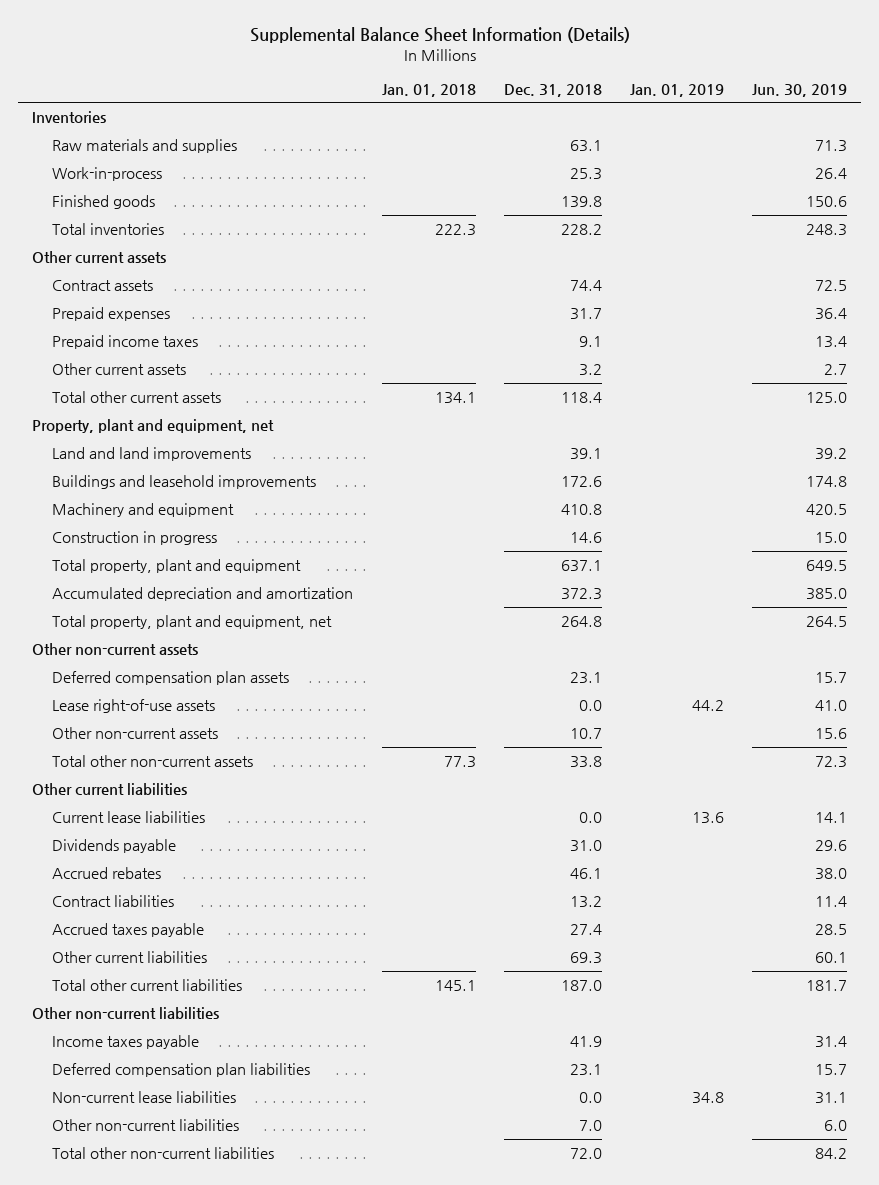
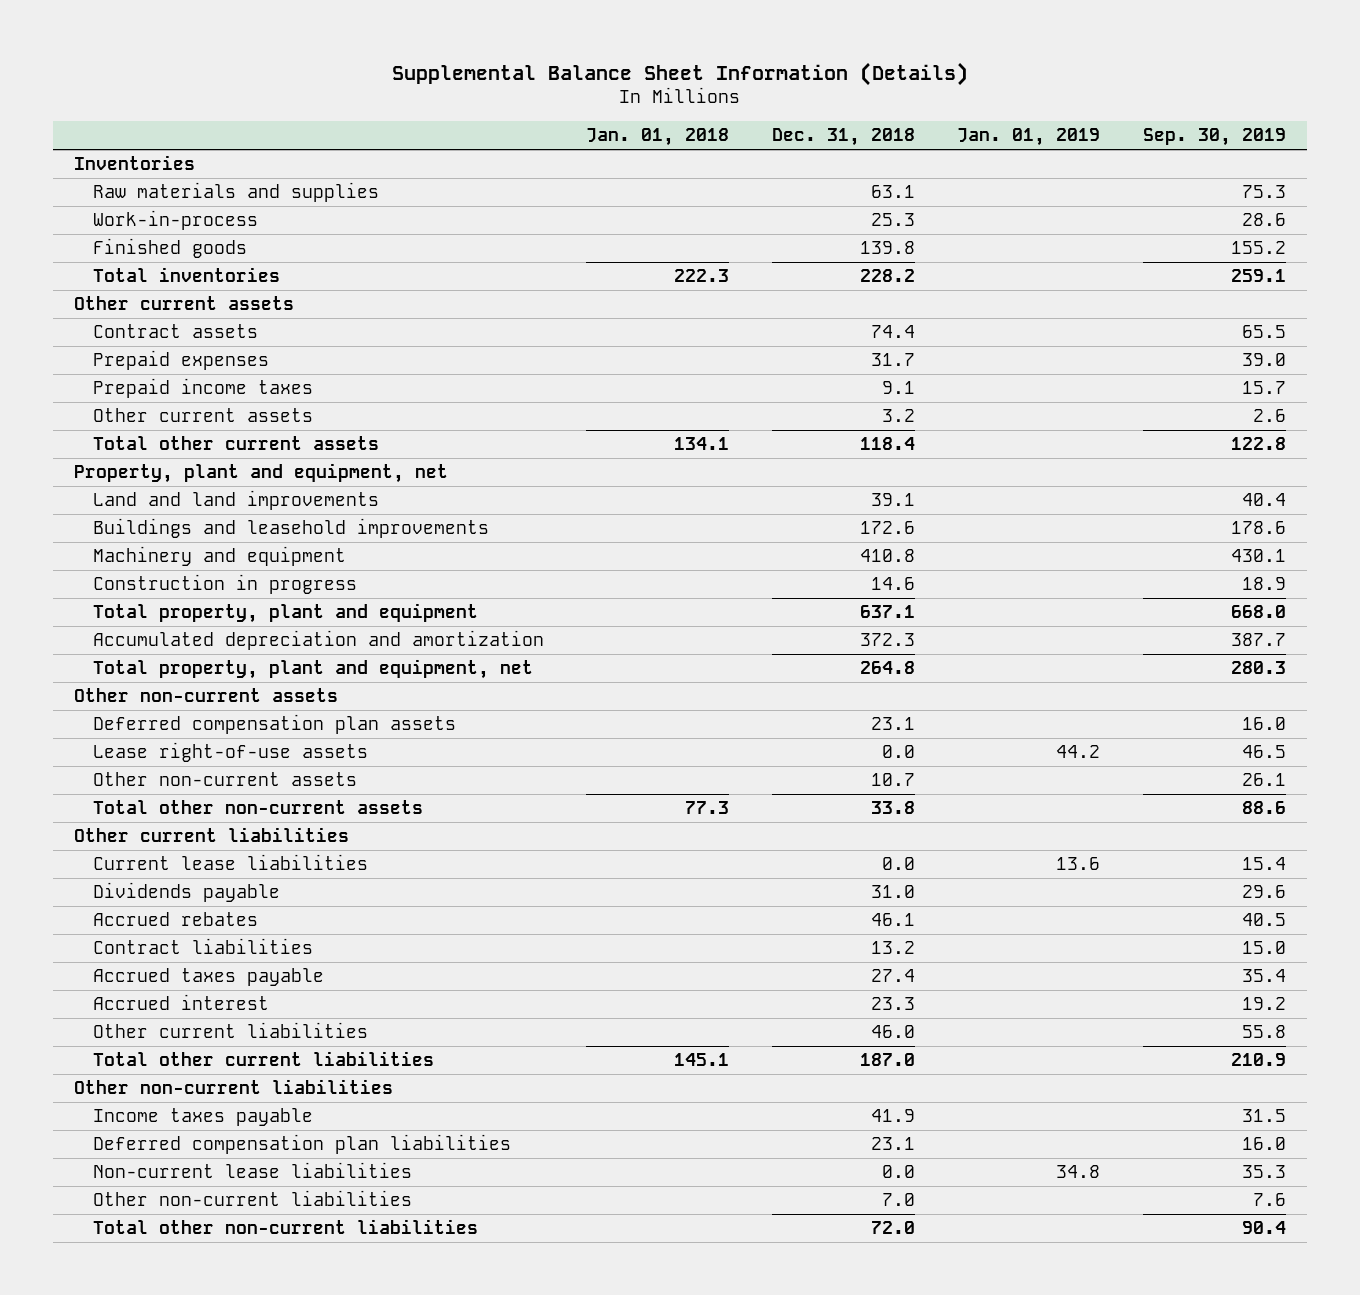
[752,83,848,97] Jun. 30, 2019 -> none
none -> [1142,127,1286,146] Sep. 30, 2019
none -> [92,994,269,1011] Accrued interest
[569,951,602,964] 69.3 -> [870,1025,915,1039] 46.0

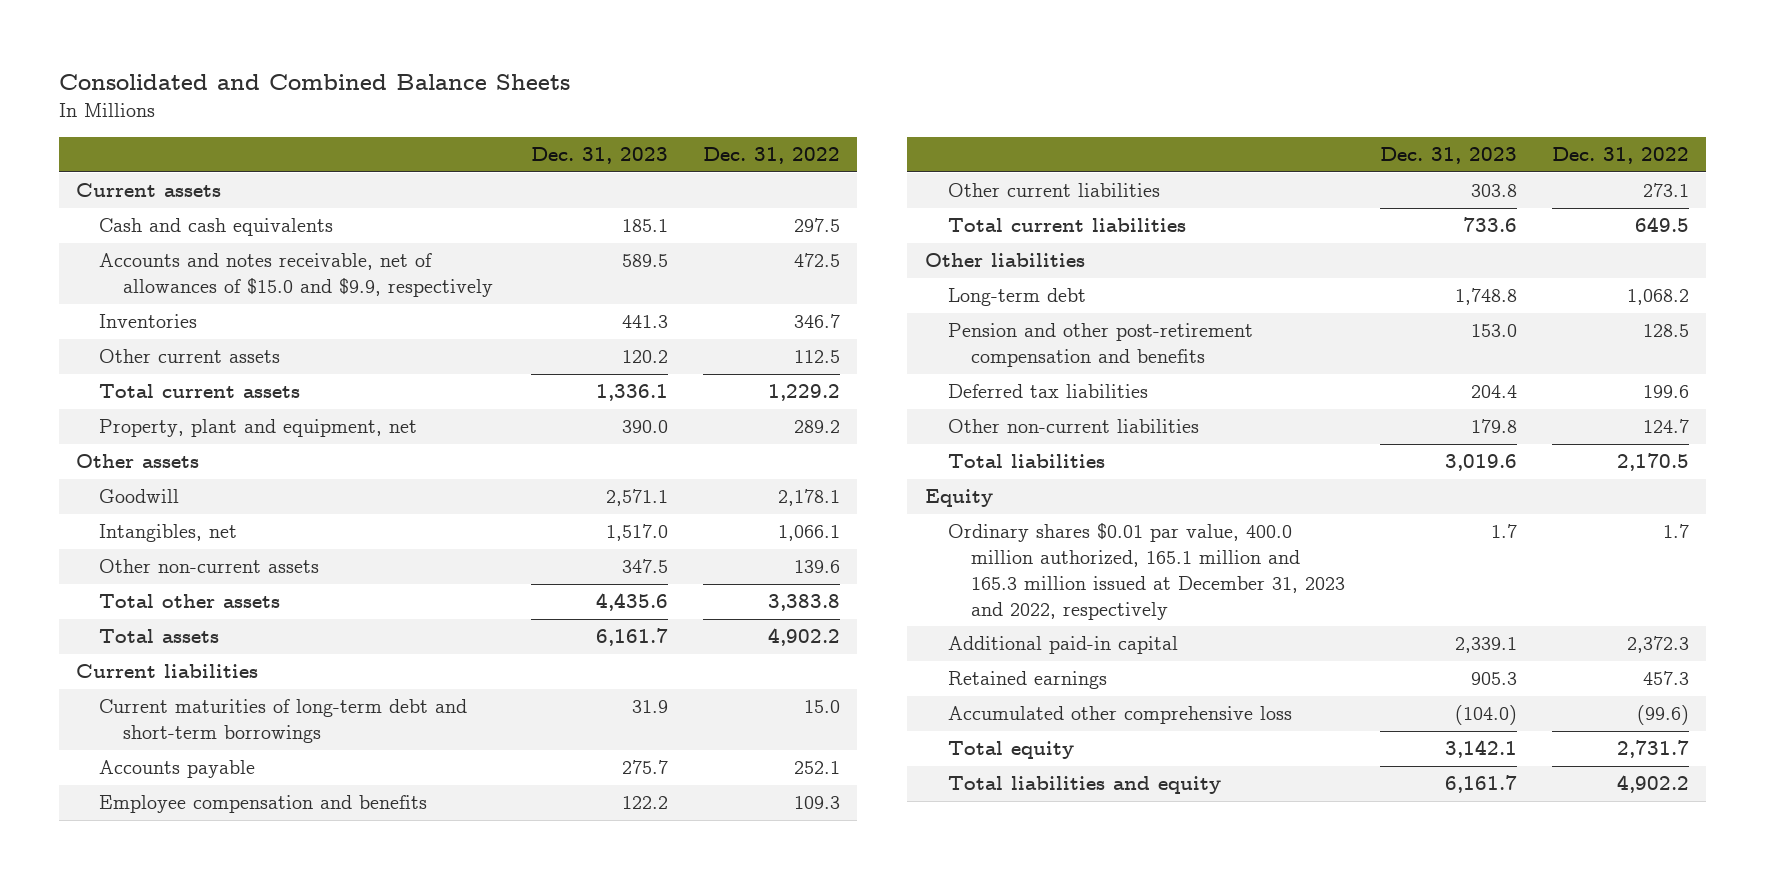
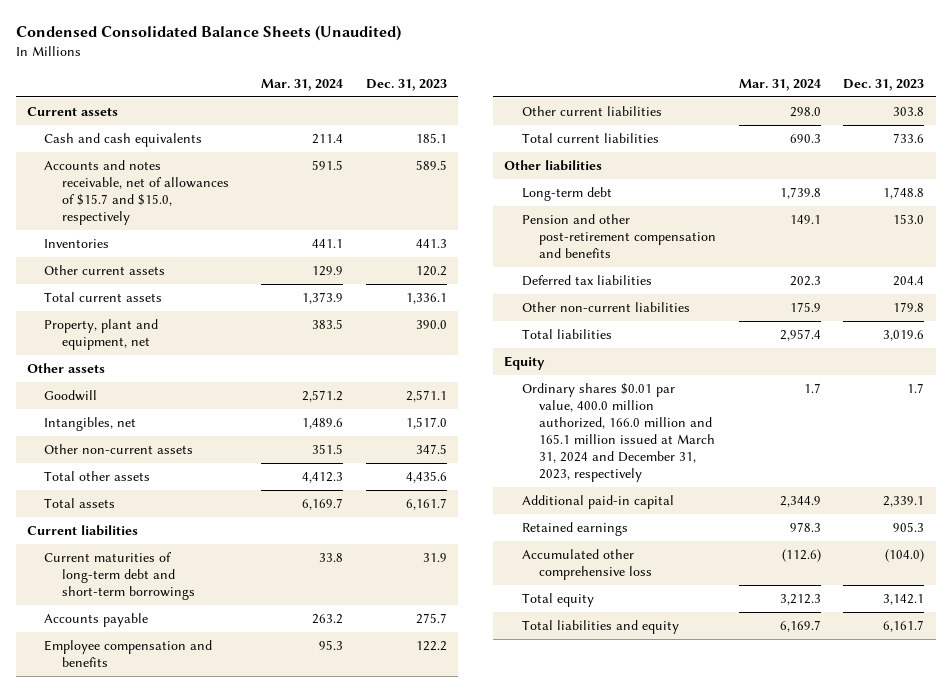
[58,73,570,90] Consolidated and Combined Balance Sheets -> [15,25,401,42] Condensed Consolidated Balance Sheets (Unaudited)
[702,147,840,165] Dec. 31, 2022 -> none
none -> [261,78,344,91] Mar. 31, 2024
[99,253,493,298] Accounts and notes receivable, net of allowances of $15.0 and $9.9, respectively -> [44,160,229,225] Accounts and notes receivable, net of allowances of $15.7 and $15.0, respectively
[948,523,1346,620] Ordinary shares $0.01 par value, 400.0 million authorized, 165.1 million and 165.3 million issued at December 31, 2023 and 2022, respectively -> [521,383,715,482] Ordinary shares $0.01 par value, 400.0 million authorized, 166.0 million and 165.1 million issued at March 31, 2024 and December 31, 2023, respectively

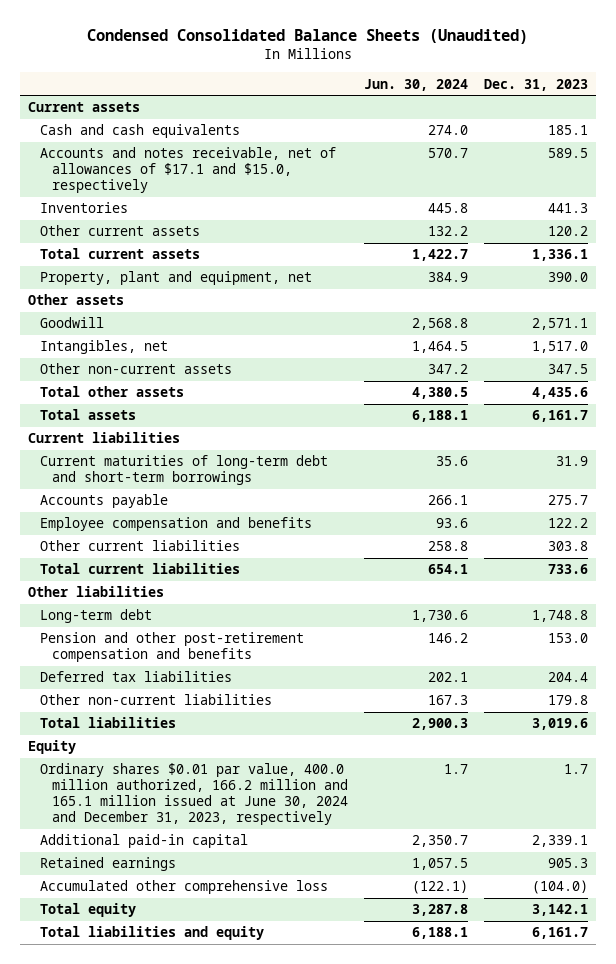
[261,78,344,91] Mar. 31, 2024 -> none
none -> [363,78,468,91] Jun. 30, 2024
[44,160,229,225] Accounts and notes receivable, net of allowances of $15.7 and $15.0, respectively -> [39,147,336,194] Accounts and notes receivable, net of allowances of $17.1 and $15.0, respectively
[521,383,715,482] Ordinary shares $0.01 par value, 400.0 million authorized, 166.0 million and 165.1 million issued at March 31, 2024 and December 31, 2023, respectively -> [39,763,348,826] Ordinary shares $0.01 par value, 400.0 million authorized, 166.2 million and 165.1 million issued at June 30, 2024 and December 31, 2023, respectively

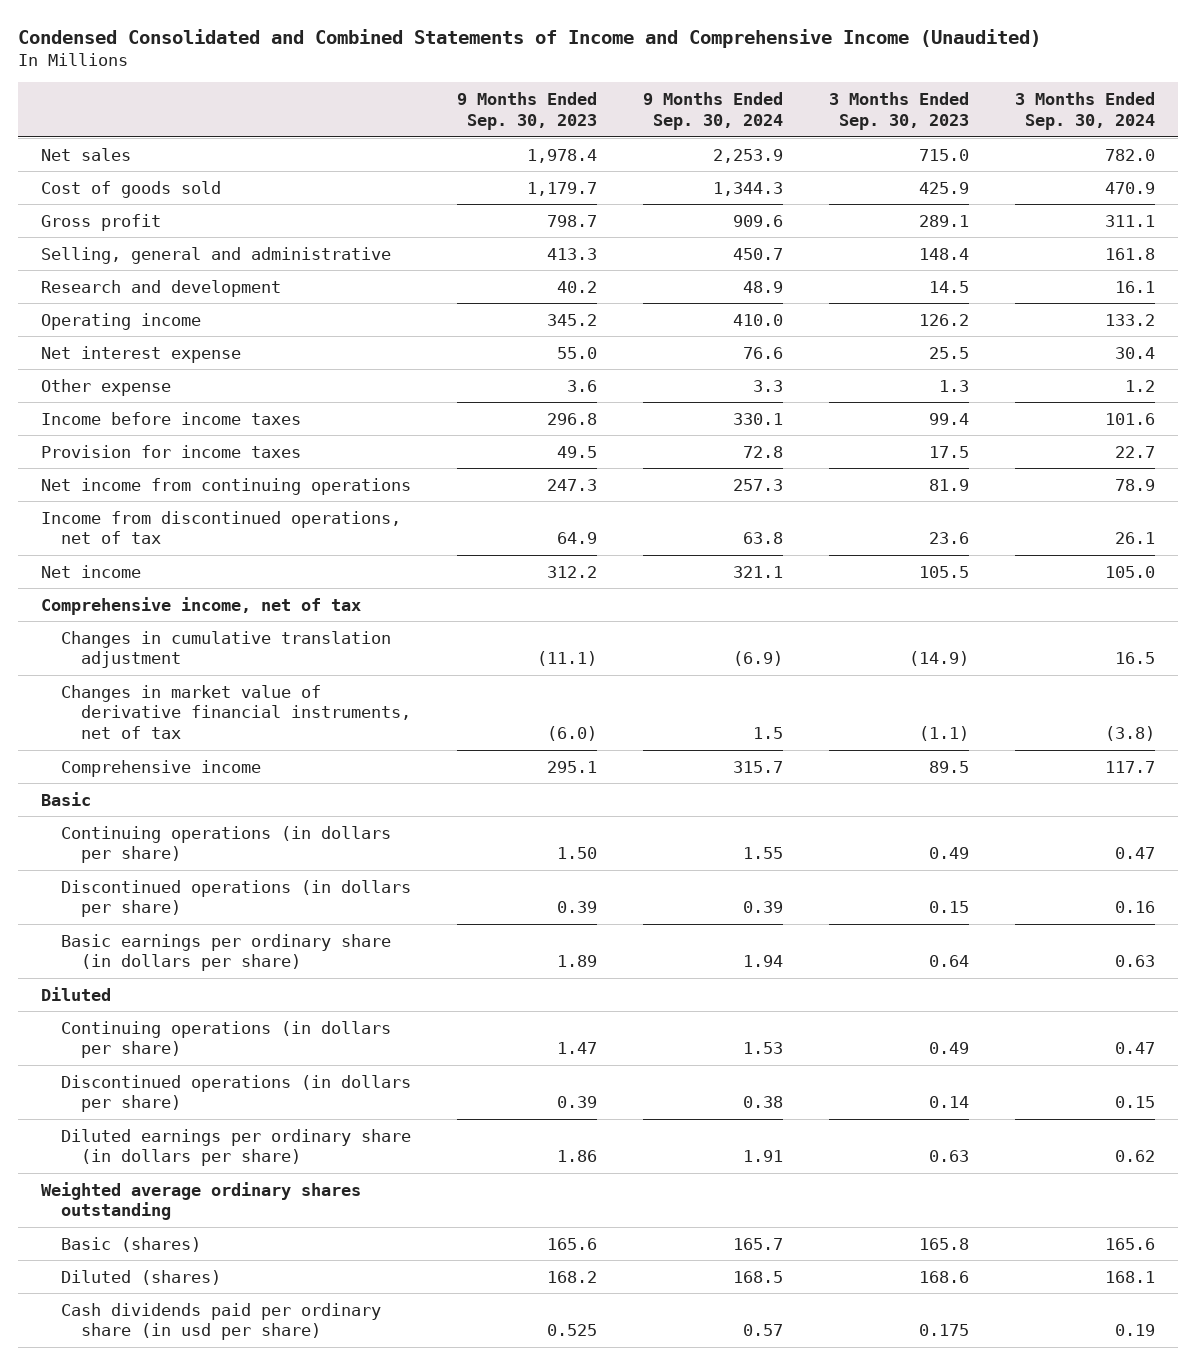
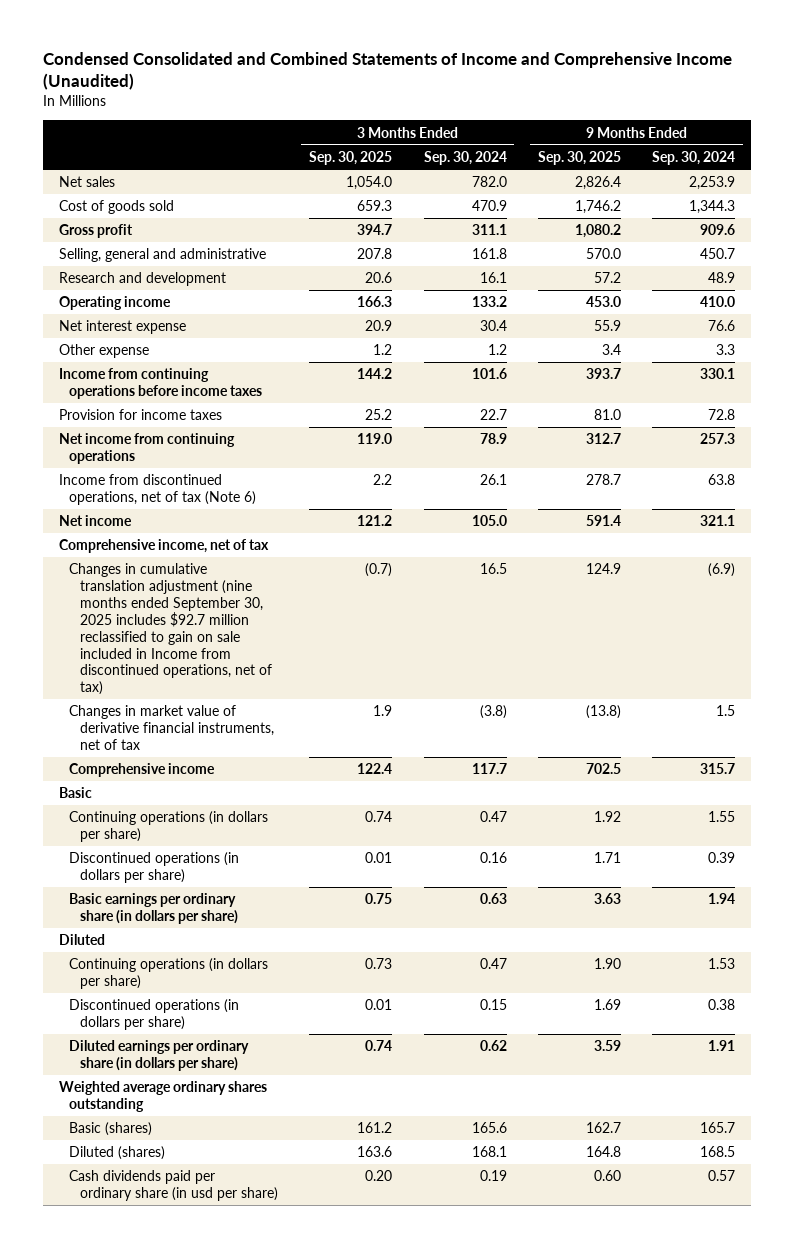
[457,92,598,130] 9 Months Ended Sep. 30, 2023 -> none
[829,92,970,130] 3 Months Ended Sep. 30, 2023 -> none
none -> [309,151,393,166] Sep. 30, 2025
none -> [537,151,621,166] Sep. 30, 2025
[41,411,302,425] Income before income taxes -> [58,368,263,400] Income from continuing operations before income taxes
[41,510,402,545] Income from discontinued operations, net of tax -> [58,474,257,506] Income from discontinued operations, net of tax (Note 6)
[61,630,392,669] Changes in cumulative translation adjustment -> [69,563,272,696] Changes in cumulative translation adjustment (nine months ended September 30, 2025 includes $92.7 million reclassified to gain on sale included in Income from discontinued operations, net of tax)

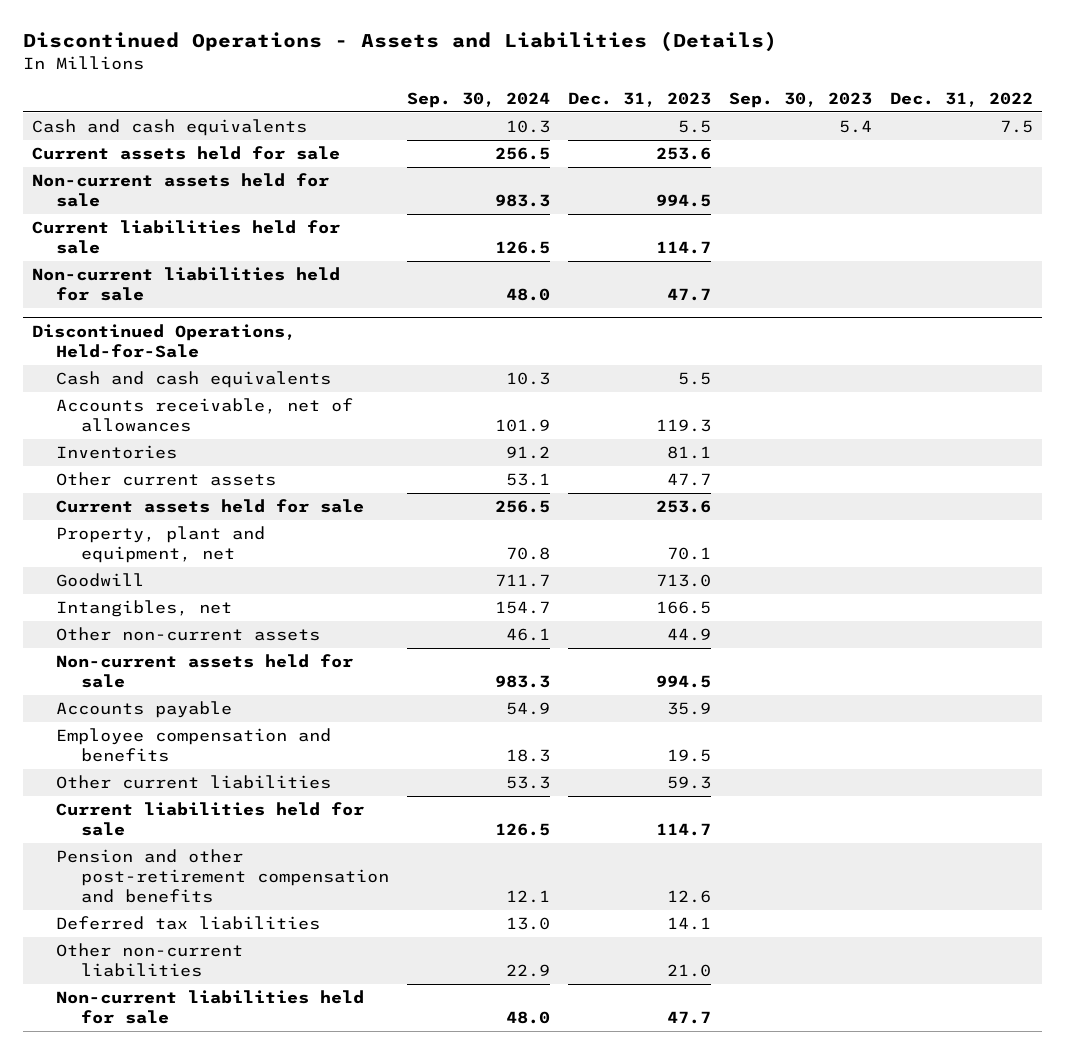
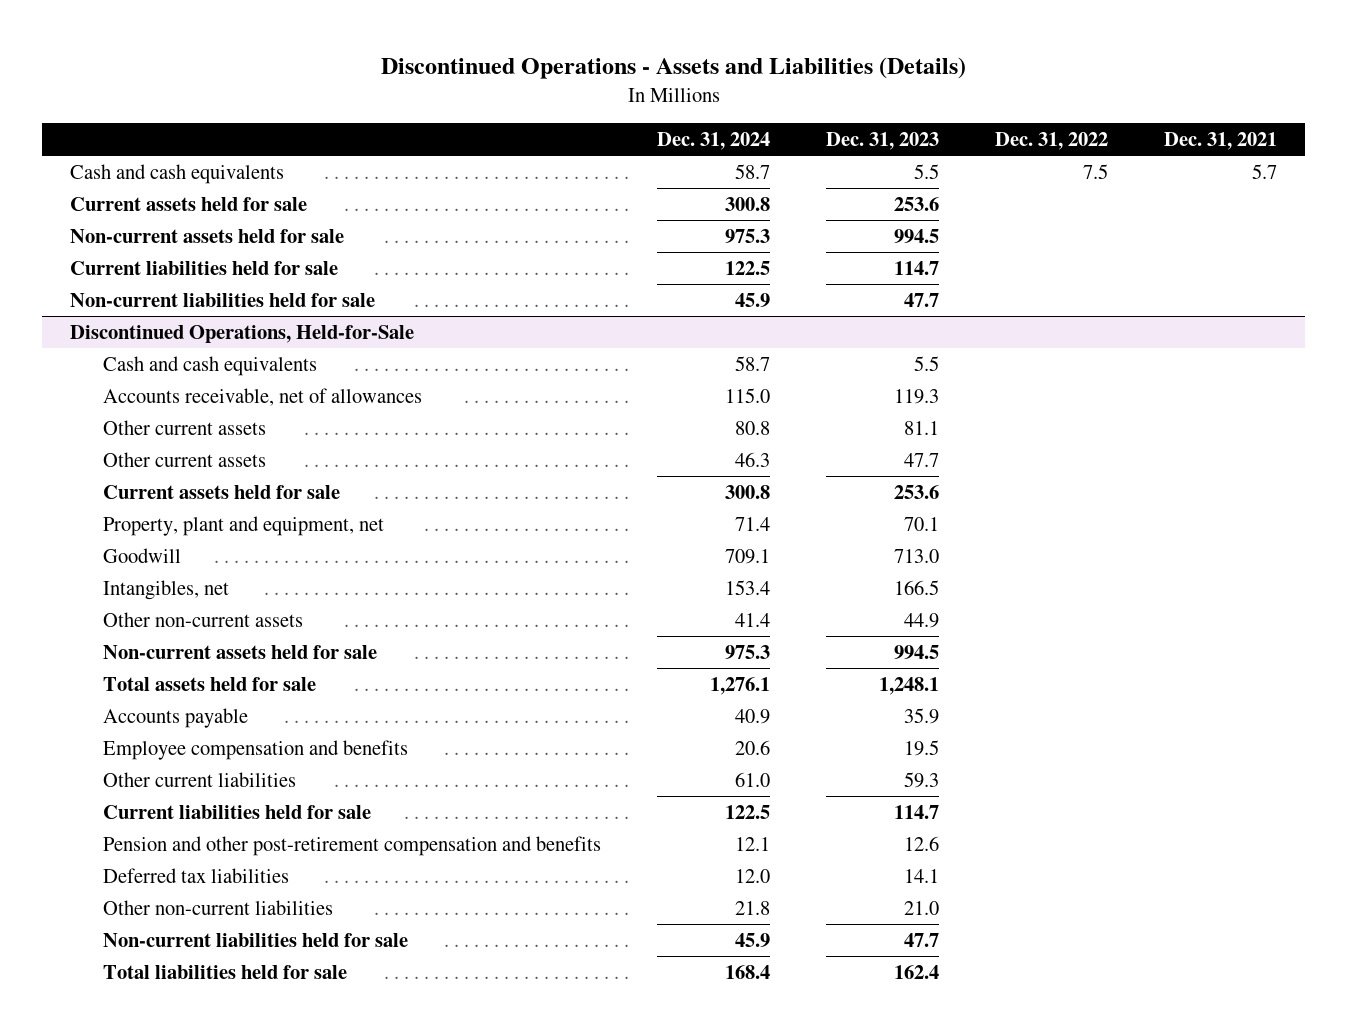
[407,91,551,108] Sep. 30, 2024 -> none
[728,91,872,108] Sep. 30, 2023 -> none
none -> [656,131,770,150] Dec. 31, 2024
none -> [1164,131,1278,150] Dec. 31, 2021
[56,445,178,460] Inventories -> [102,419,266,435] Other current assets
none -> [102,676,316,691] Total assets held for sale
none -> [102,964,347,979] Total liabilities held for sale

